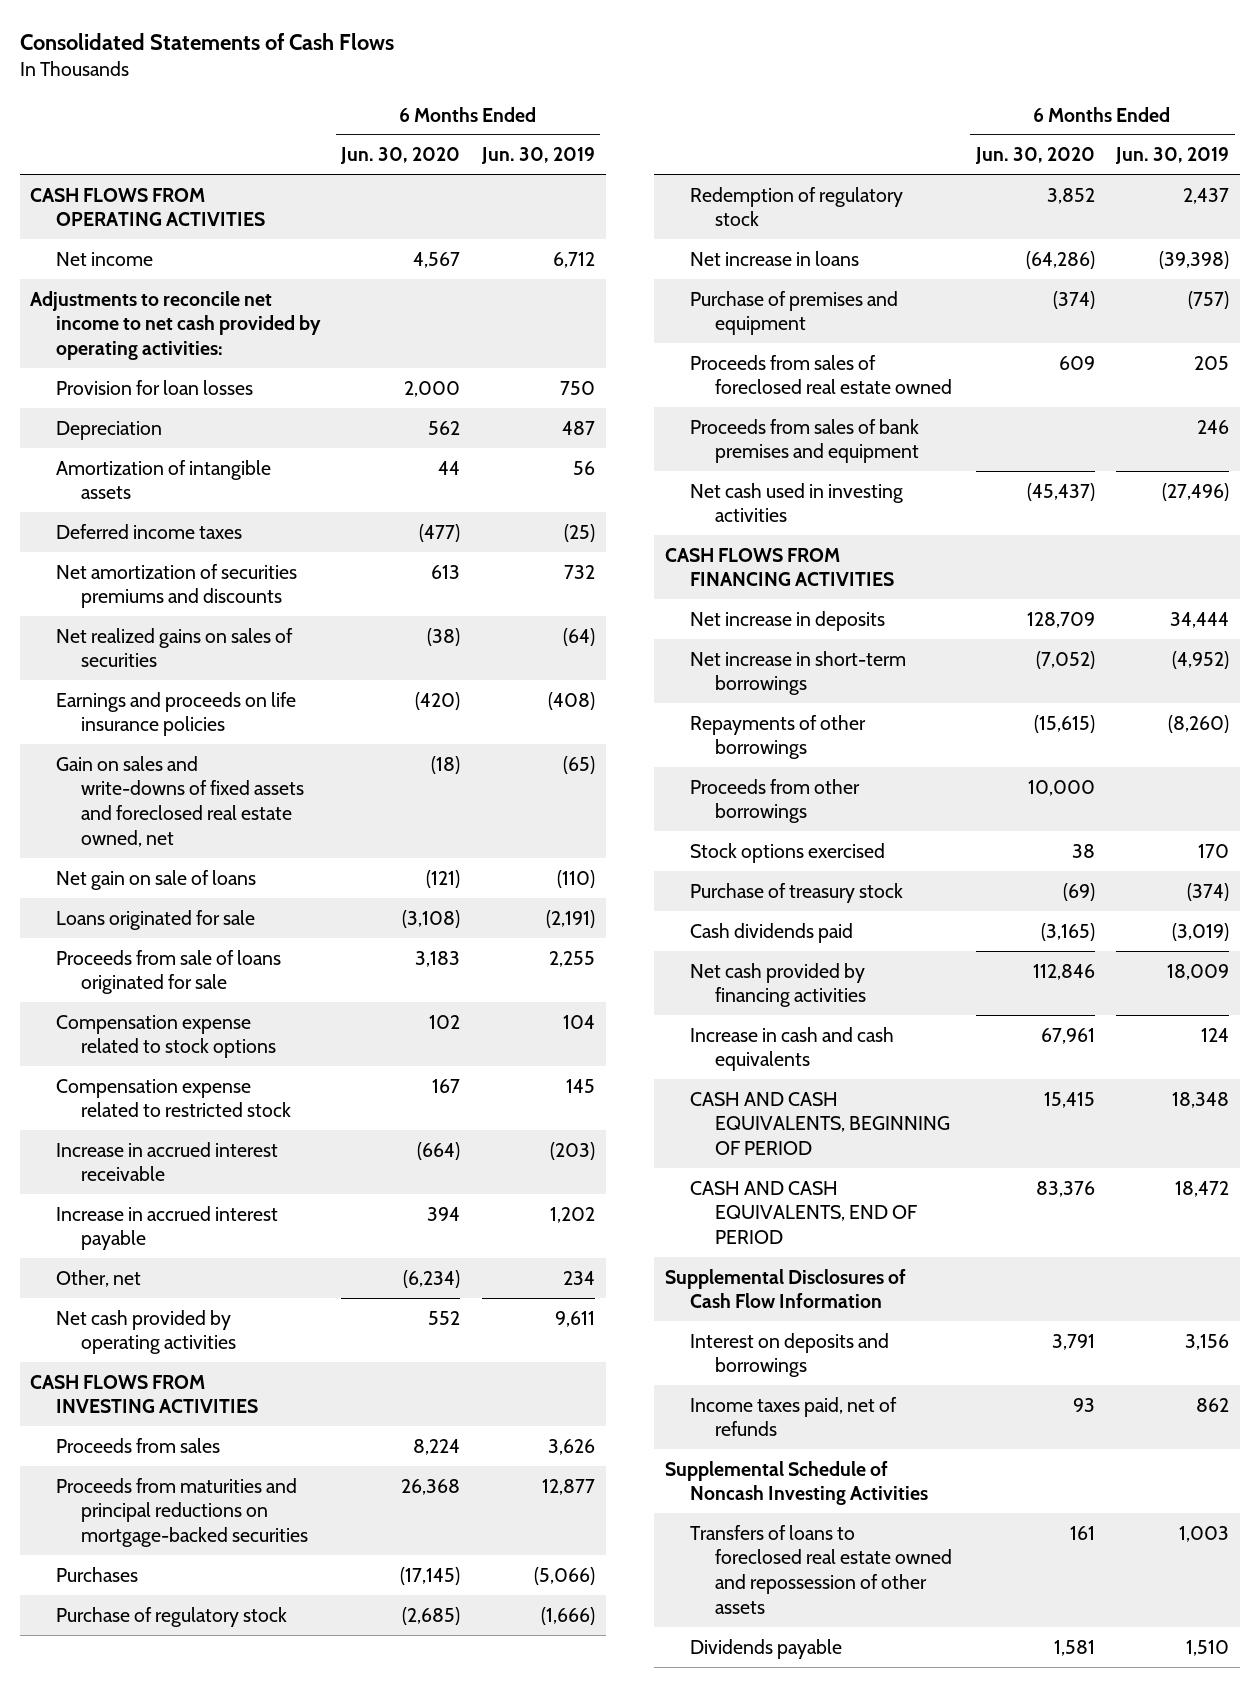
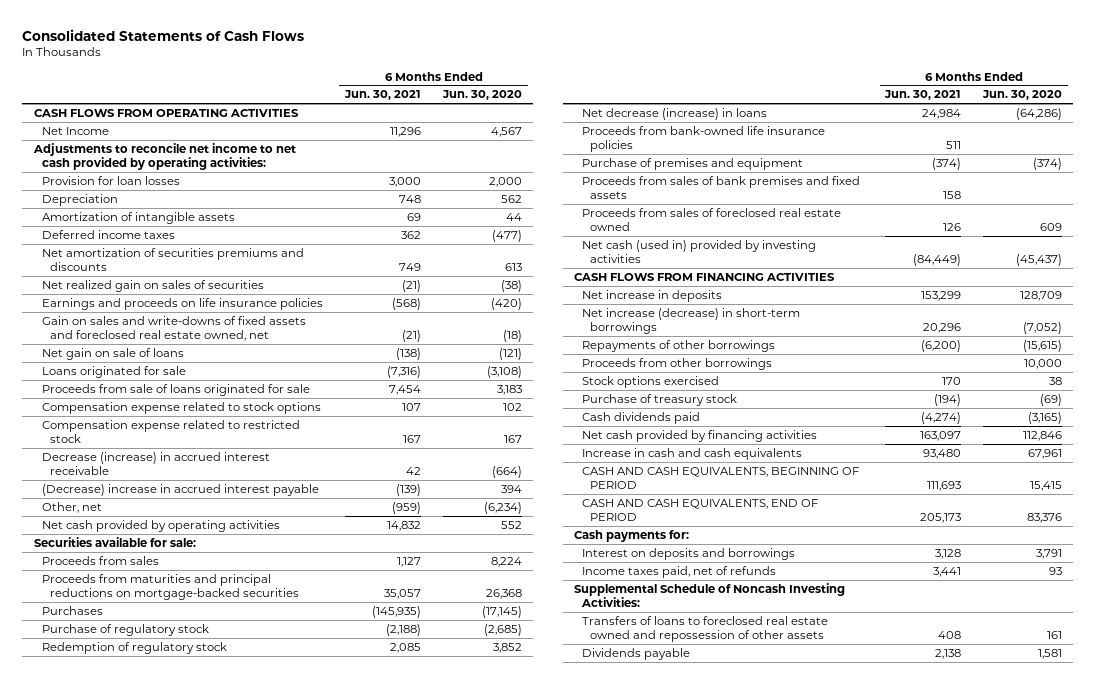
[480,147,595,165] Jun. 30, 2019 -> none
none -> [344,90,422,101] Jun. 30, 2021
[55,251,153,266] Net income -> [41,126,109,135] Net Income
[55,627,293,668] Net realized gains on sales of securities -> [41,279,264,292] Net realized gain on sales of securities
[55,1141,278,1182] Increase in accrued interest receivable -> [41,451,270,475] Decrease (increase) in accrued interest receivable
[55,1205,278,1251] Increase in accrued interest payable -> [41,483,319,496] (Decrease) increase in accrued interest payable
[30,1374,258,1414] CASH FLOWS FROM INVESTING ACTIVITIES -> none
none -> [33,536,196,547] Securities available for sale:
[689,250,859,266] Net increase in loans -> [581,107,767,120] Net decrease (increase) in loans
none -> [581,125,825,152] Proceeds from bank-owned life insurance policies
none -> [581,175,860,199] Proceeds from sales of bank premises and fixed assets
[689,418,920,464] Proceeds from sales of bank premises and equipment -> none
[689,482,903,523] Net cash used in investing activities -> [581,239,816,263] Net cash (used in) provided by investing activities
[689,650,906,696] Net increase in short-term borrowings -> [581,307,800,334] Net increase (decrease) in short-term borrowings
[664,1268,906,1309] Supplemental Disclosures of Cash Flow Information -> none
none -> [573,529,689,542] Cash payments for:
[664,1460,928,1506] Supplemental Schedule of Noncash Investing Activities -> [573,582,845,607] Supplemental Schedule of Noncash Investing Activities:

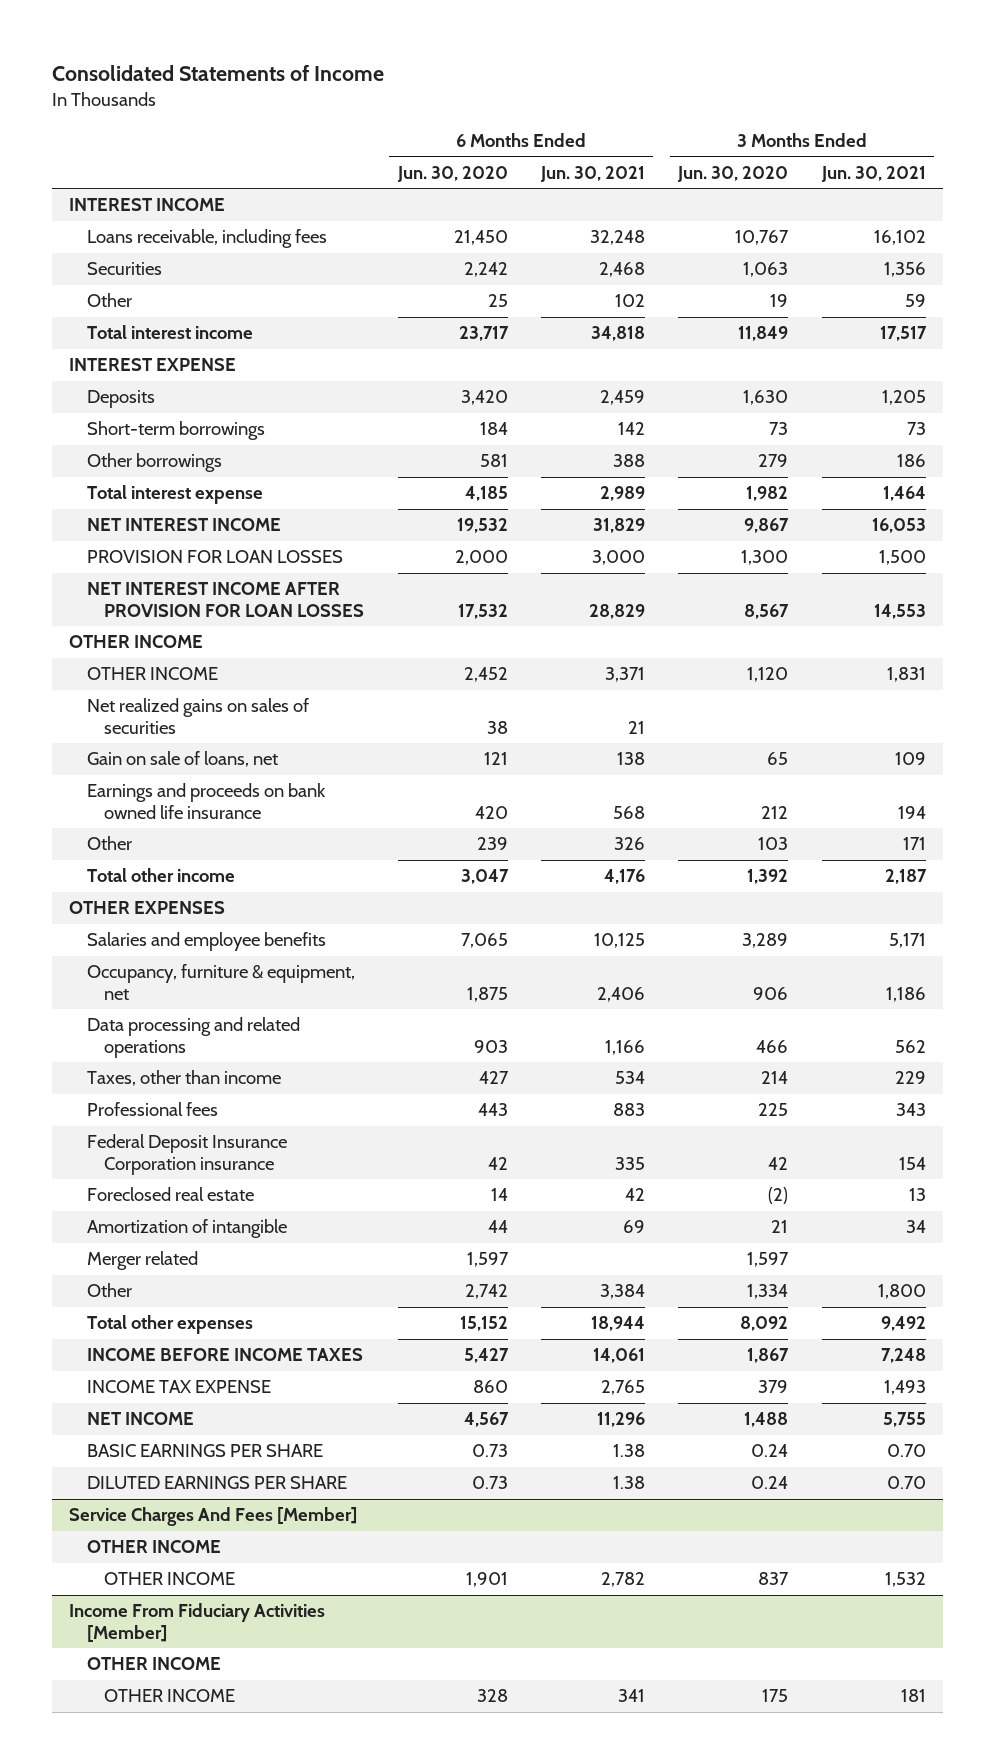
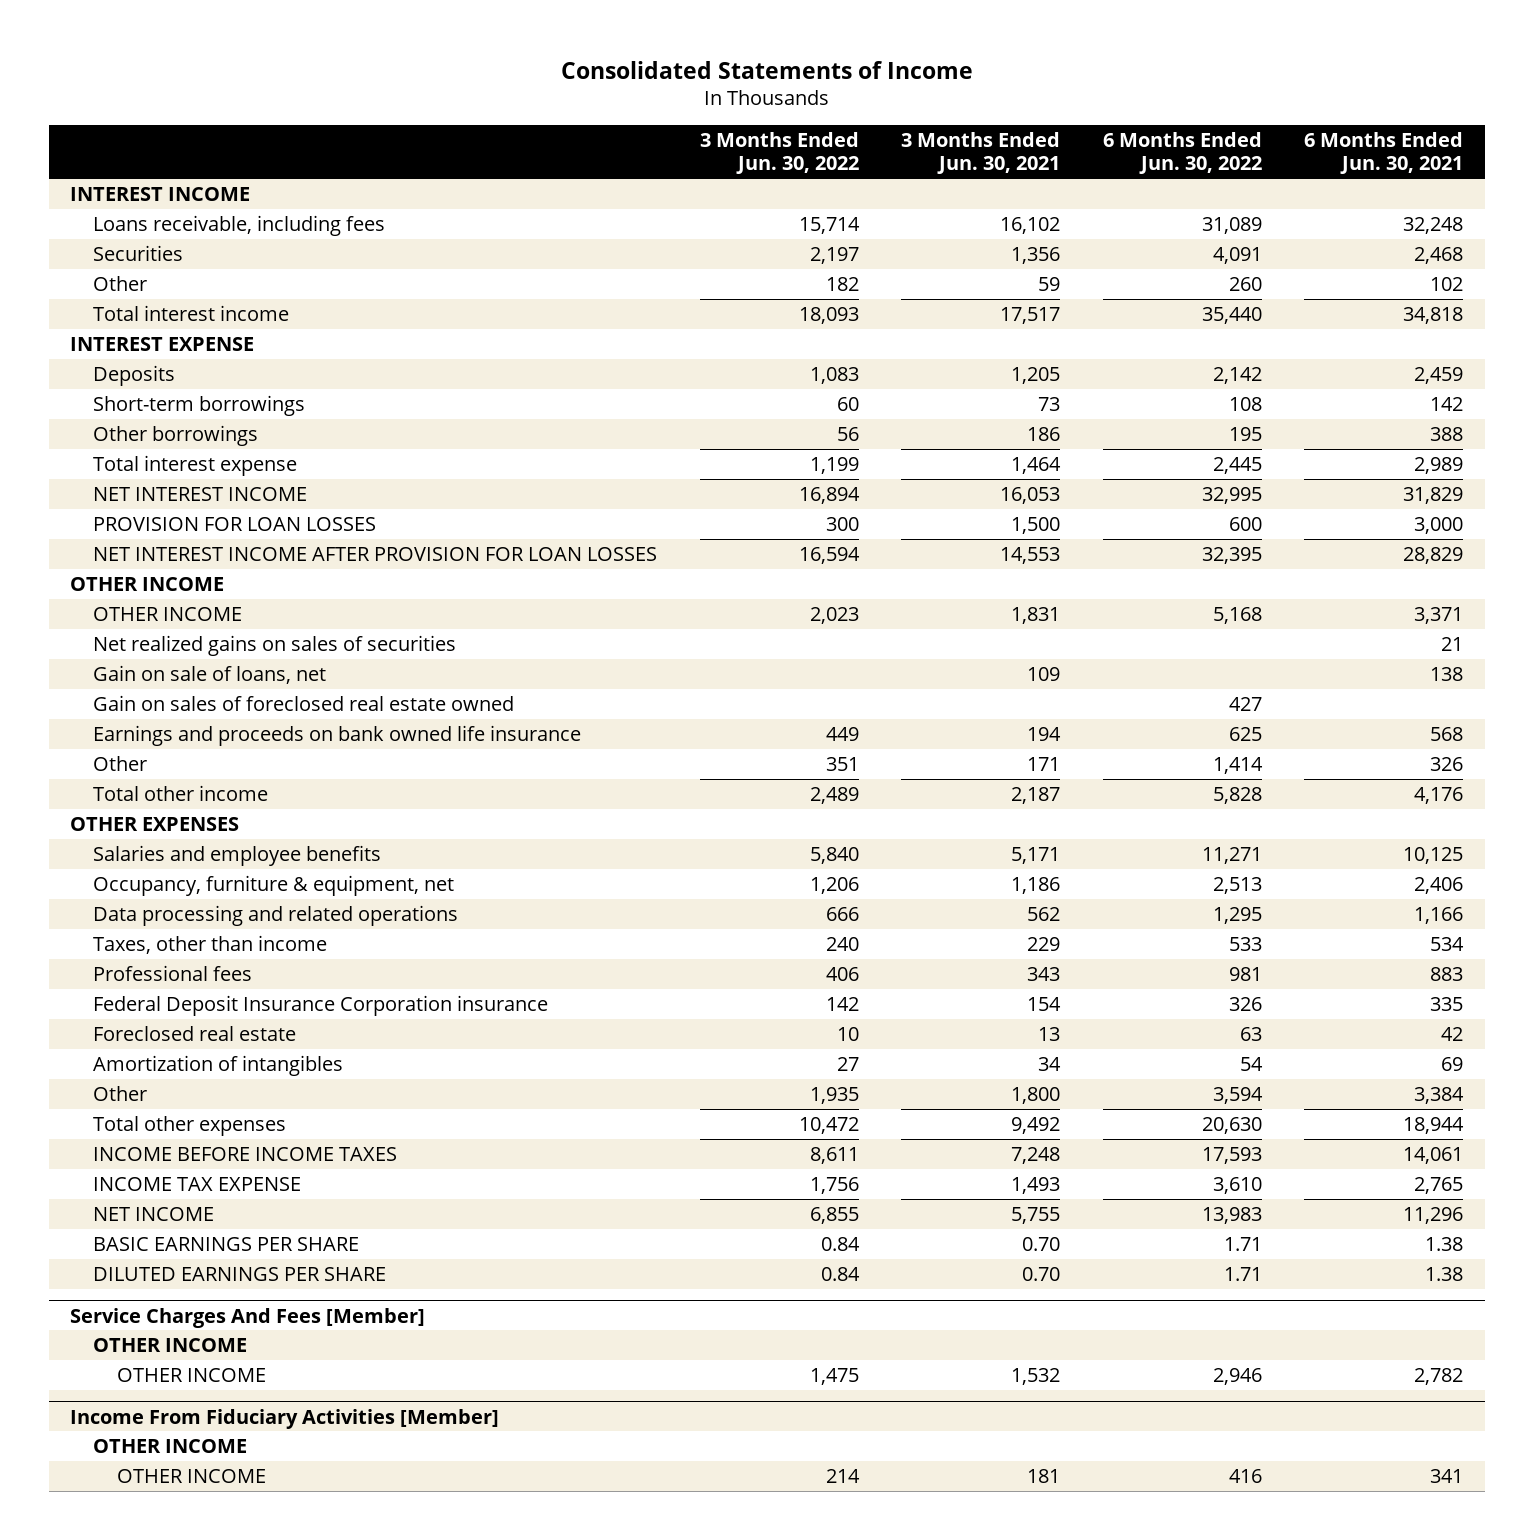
[396,165,508,182] Jun. 30, 2020 -> none
[677,165,789,182] Jun. 30, 2020 -> none
none -> [699,131,859,175] 3 Months Ended Jun. 30, 2022
none -> [1102,131,1262,175] 6 Months Ended Jun. 30, 2022
none -> [93,694,515,711] Gain on sales of foreclosed real estate owned
[86,1251,198,1271] Merger related -> none
[86,1219,287,1239] Amortization of intangible -> [93,1054,344,1076] Amortization of intangibles

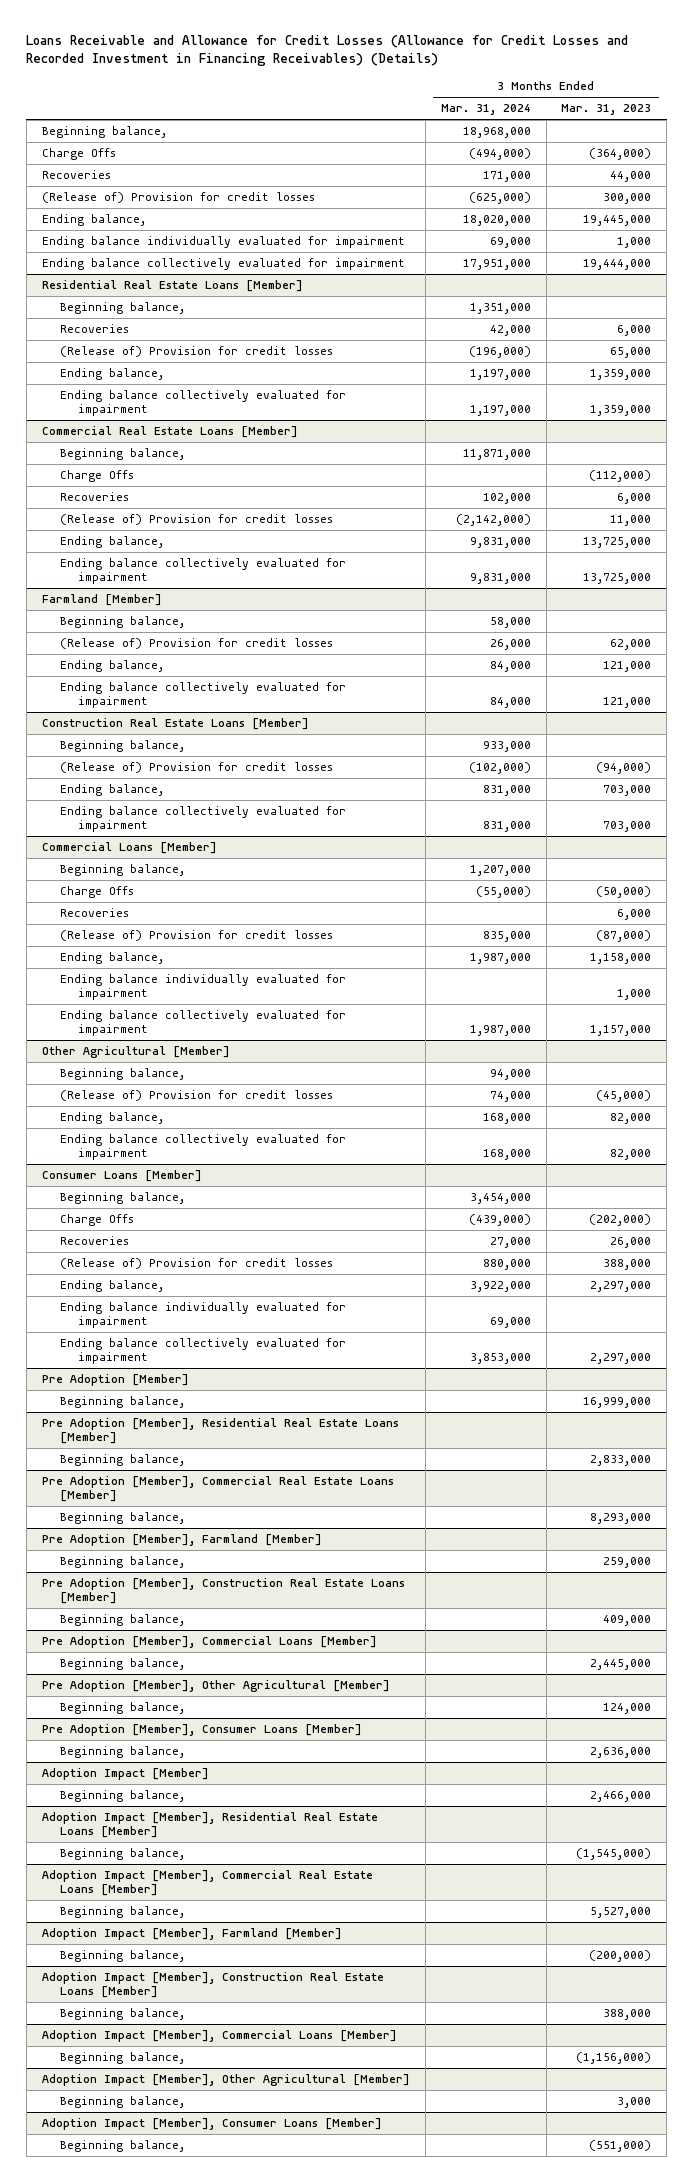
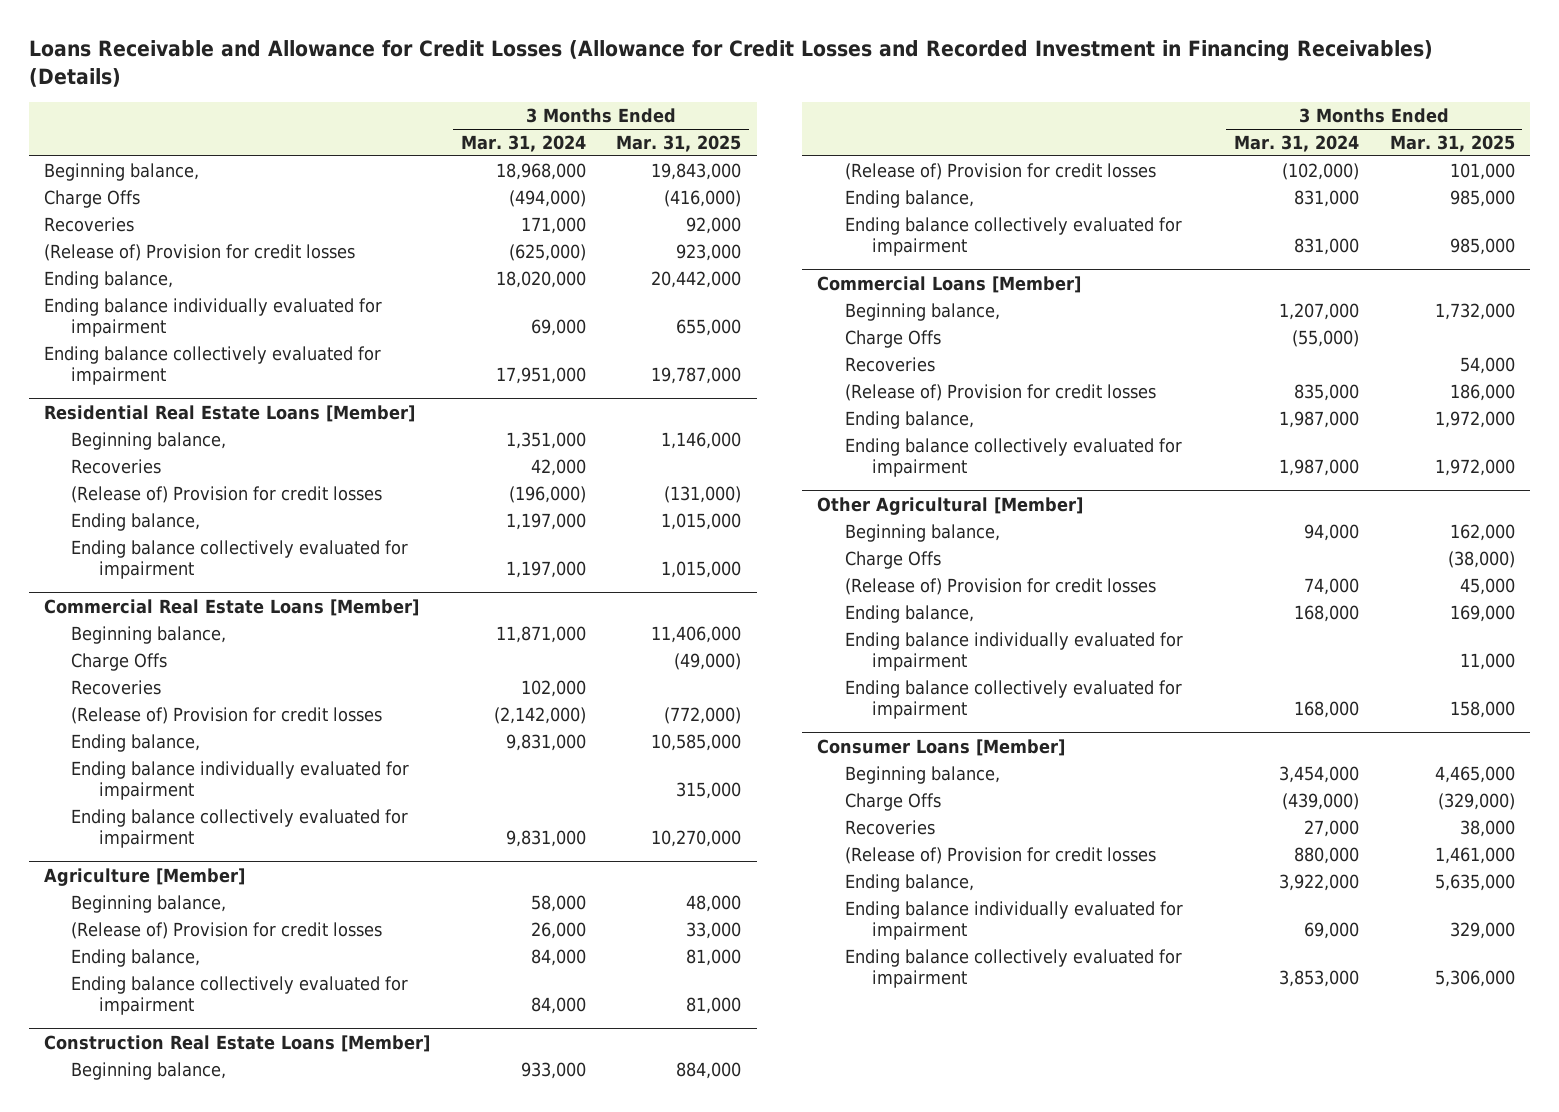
[561,104,652,116] Mar. 31, 2023 -> none
none -> [616,135,742,153] Mar. 31, 2025
none -> [71,760,410,801] Ending balance individually evaluated for impairment
[41,594,162,607] Farmland [Member] -> [43,867,245,886] Agriculture [Member]
[60,974,347,1001] Ending balance individually evaluated for impairment -> none
none -> [844,550,941,569] Charge Offs
none -> [844,631,1183,672] Ending balance individually evaluated for impairment
[41,1374,189,1387] Pre Adoption [Member] -> none
[60,1396,186,1409] Beginning balance, -> none
[41,1418,399,1445] Pre Adoption [Member], Residential Real Estate Loans [Member] -> none
[60,1454,186,1467] Beginning balance, -> none
[41,1476,394,1503] Pre Adoption [Member], Commercial Real Estate Loans [Member] -> none
[60,1512,186,1525] Beginning balance, -> none
[41,1534,322,1547] Pre Adoption [Member], Farmland [Member] -> none
[60,1556,186,1569] Beginning balance, -> none
[41,1578,405,1605] Pre Adoption [Member], Construction Real Estate Loans [Member] -> none
[60,1614,186,1627] Beginning balance, -> none
[41,1636,377,1649] Pre Adoption [Member], Commercial Loans [Member] -> none
[60,1658,186,1671] Beginning balance, -> none
[41,1680,390,1693] Pre Adoption [Member], Other Agricultural [Member] -> none
[60,1702,186,1715] Beginning balance, -> none
[41,1724,362,1737] Pre Adoption [Member], Consumer Loans [Member] -> none
[60,1746,186,1759] Beginning balance, -> none
[41,1768,209,1781] Adoption Impact [Member] -> none
[60,1790,186,1803] Beginning balance, -> none
[41,1812,378,1839] Adoption Impact [Member], Residential Real Estate Loans [Member] -> none
[60,1848,186,1861] Beginning balance, -> none
[41,1870,373,1897] Adoption Impact [Member], Commercial Real Estate Loans [Member] -> none
[60,1906,186,1919] Beginning balance, -> none
[41,1928,342,1941] Adoption Impact [Member], Farmland [Member] -> none
[60,1950,186,1963] Beginning balance, -> none
[41,1972,384,1999] Adoption Impact [Member], Construction Real Estate Loans [Member] -> none
[60,2008,186,2021] Beginning balance, -> none
[41,2030,397,2043] Adoption Impact [Member], Commercial Loans [Member] -> none
[60,2052,186,2065] Beginning balance, -> none
[41,2074,410,2087] Adoption Impact [Member], Other Agricultural [Member] -> none
[60,2096,186,2109] Beginning balance, -> none
[41,2118,382,2131] Adoption Impact [Member], Consumer Loans [Member] -> none
[60,2140,186,2153] Beginning balance, -> none

